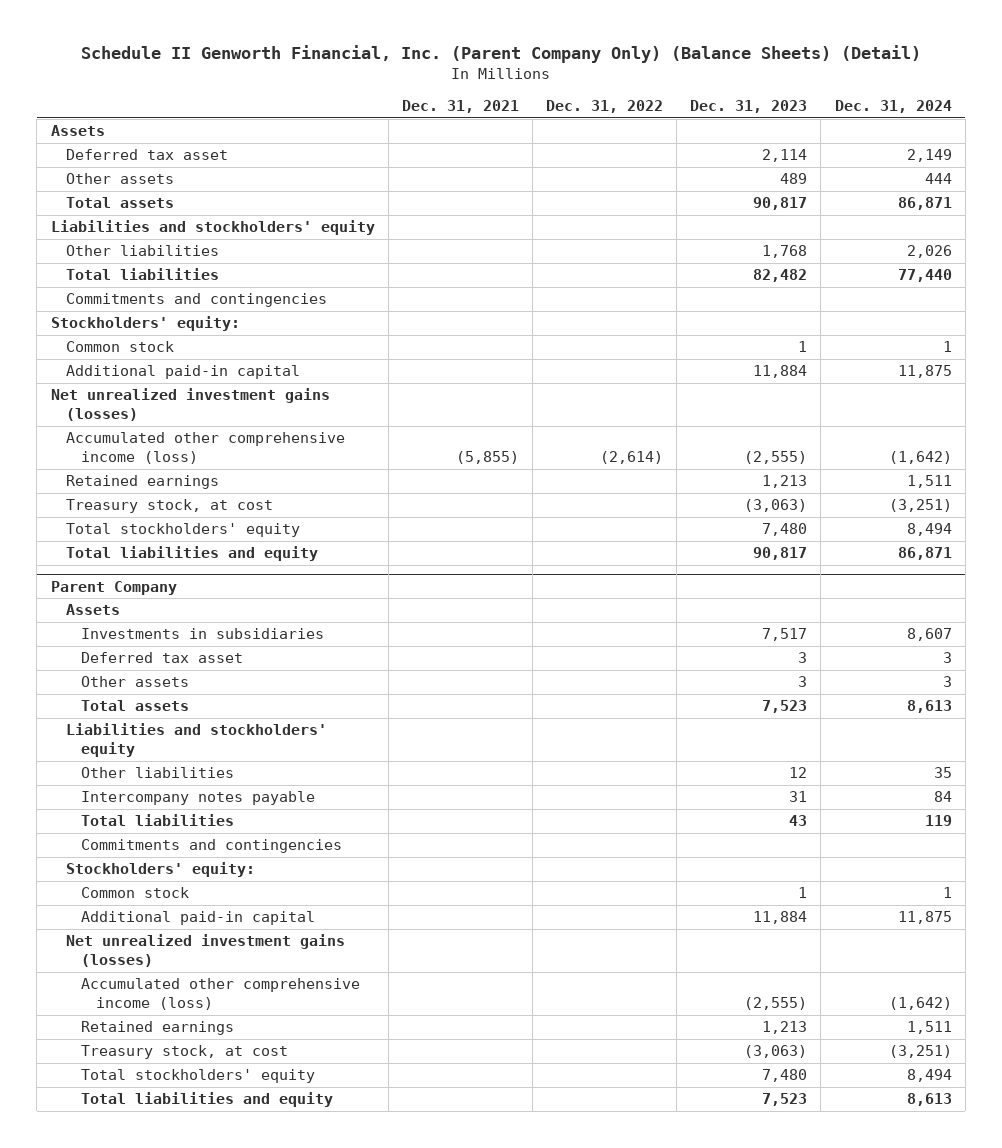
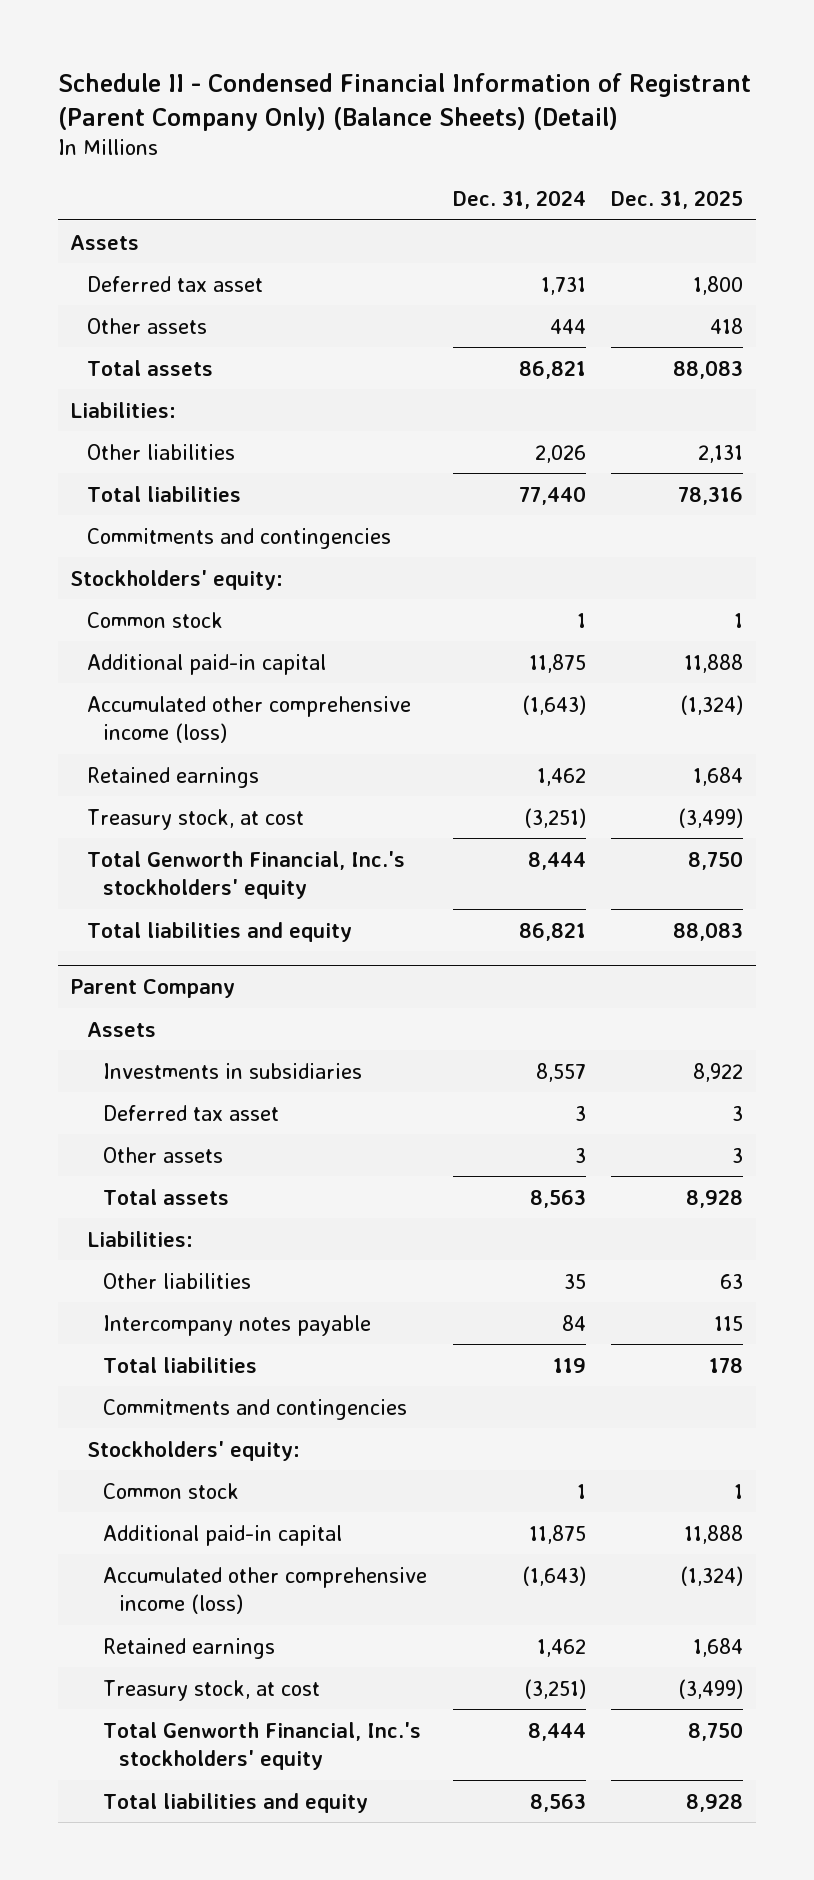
[81,45,922,64] Schedule II Genworth Financial, Inc. (Parent Company Only) (Balance Sheets) (Detail) -> [57,72,751,131] Schedule II - Condensed Financial Information of Registrant (Parent Company Only) (Balance Sheets) (Detail)
[401,99,519,113] Dec. 31, 2021 -> none
[546,99,664,113] Dec. 31, 2022 -> none
[690,99,808,113] Dec. 31, 2023 -> none
none -> [611,189,744,209] Dec. 31, 2025
[906,149,952,163] 2,149 -> [540,276,586,295] 1,731
[50,220,375,236] Liabilities and stockholders' equity -> none
[897,197,952,211] 86,871 -> [518,360,586,379] 86,821
none -> [70,401,177,418] Liabilities:
[50,388,330,421] Net unrealized investment gains (losses) -> none
[888,450,952,464] (1,642) -> [521,694,586,715] (1,643)
[906,475,952,489] 1,511 -> [536,767,586,786] 1,462
[65,523,300,538] Total stockholders' equity -> [86,850,405,899] Total Genworth Financial, Inc.'s stockholders' equity
[906,523,952,537] 8,494 -> [527,851,586,870] 8,444
[897,547,952,561] 86,871 -> [518,922,586,941] 86,821
[906,628,952,642] 8,607 -> [535,1062,586,1082] 8,557
[65,723,327,757] Liabilities and stockholders' equity -> none
[906,700,952,714] 8,613 -> [529,1189,586,1208] 8,563
none -> [86,1230,193,1247] Liabilities:
[65,934,345,967] Net unrealized investment gains (losses) -> none
[888,996,952,1010] (1,642) -> [521,1565,586,1586] (1,643)
[906,1021,952,1035] 1,511 -> [536,1638,586,1657] 1,462
[80,1069,315,1084] Total stockholders' equity -> [103,1721,422,1770] Total Genworth Financial, Inc.'s stockholders' equity
[906,1069,952,1083] 8,494 -> [527,1722,586,1741] 8,444
[906,1093,952,1107] 8,613 -> [529,1793,586,1812] 8,563

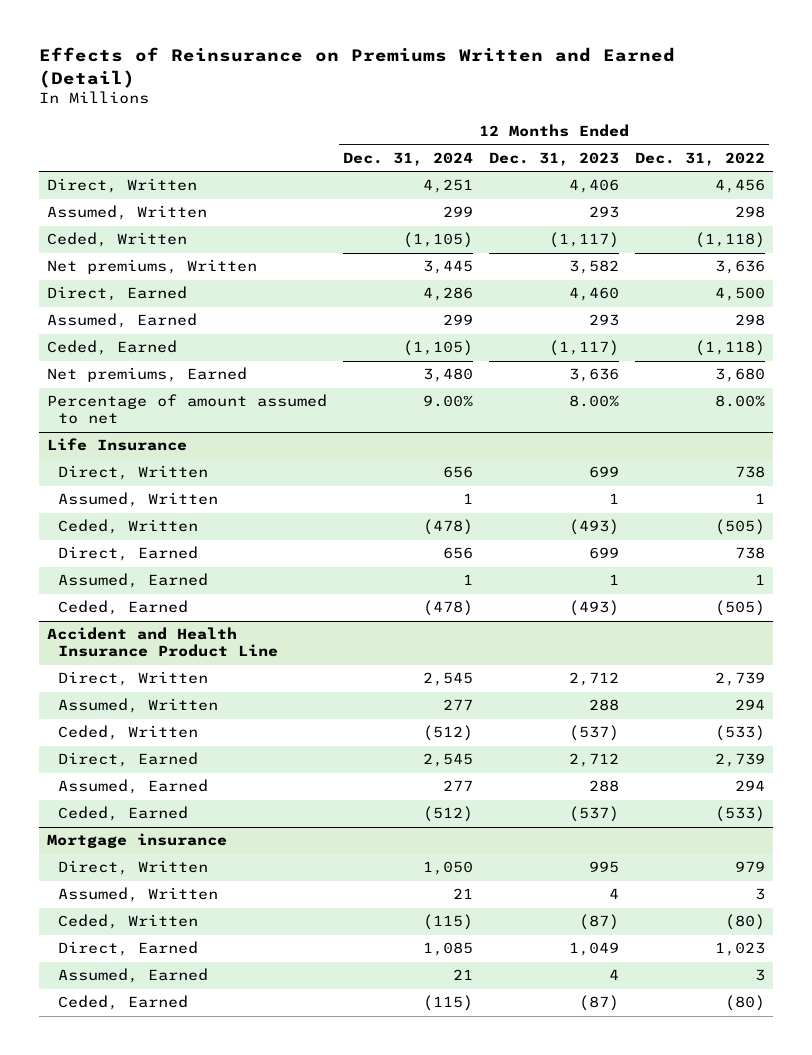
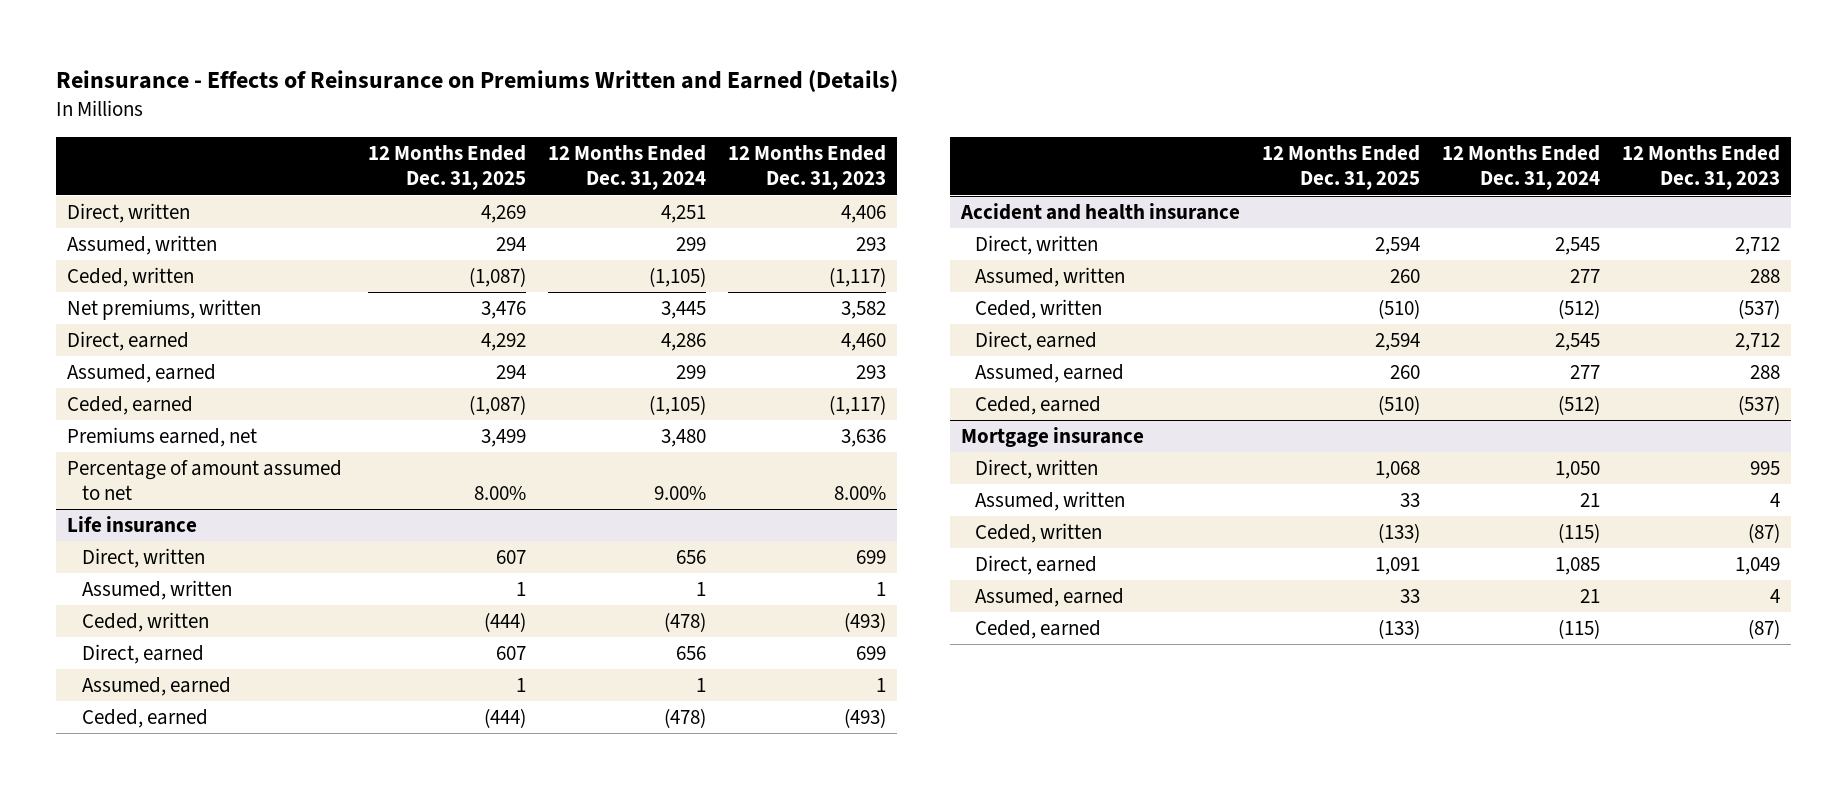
[38,47,675,88] Effects of Reinsurance on Premiums Written and Earned (Detail) -> [55,70,898,93] Reinsurance - Effects of Reinsurance on Premiums Written and Earned (Details)
[634,151,765,166] Dec. 31, 2022 -> none
none -> [368,145,527,191] 12 Months Ended Dec. 31, 2025
[46,178,197,194] Direct, Written -> [66,203,190,224] Direct, written
[46,205,207,221] Assumed, Written -> [66,235,217,256] Assumed, written
[46,232,187,248] Ceded, Written -> [66,267,194,288] Ceded, written
[46,259,257,275] Net premiums, Written -> [66,299,261,321] Net premiums, written
[46,286,187,302] Direct, Earned -> [66,331,189,352] Direct, earned
[46,313,197,329] Assumed, Earned -> [66,364,216,384] Assumed, earned
[46,340,177,356] Ceded, Earned -> [66,396,193,416] Ceded, earned
[46,367,247,383] Net premiums, Earned -> [66,427,257,448] Premiums earned, net
[46,438,187,452] Life Insurance -> [66,516,197,534] Life insurance
[58,465,209,481] Direct, Written -> [81,548,205,569] Direct, written
[58,492,219,508] Assumed, Written -> [81,580,232,601] Assumed, written
[58,519,199,535] Ceded, Written -> [81,612,209,633] Ceded, written
[58,546,199,562] Direct, Earned -> [81,644,204,665] Direct, earned
[58,573,209,589] Assumed, Earned -> [81,677,231,697] Assumed, earned
[58,600,189,616] Ceded, Earned -> [81,709,208,729] Ceded, earned
[46,627,279,658] Accident and Health Insurance Product Line -> [959,203,1240,221] Accident and health insurance
[58,671,209,687] Direct, Written -> [975,235,1099,256] Direct, written
[58,698,219,714] Assumed, Written -> [975,267,1126,288] Assumed, written
[58,725,199,741] Ceded, Written -> [975,299,1103,320] Ceded, written
[58,752,199,768] Direct, Earned -> [975,331,1098,352] Direct, earned
[58,779,209,795] Assumed, Earned -> [975,364,1125,384] Assumed, earned
[58,806,189,822] Ceded, Earned -> [975,396,1102,416] Ceded, earned
[58,860,209,876] Direct, Written -> [975,459,1099,480] Direct, written
[58,887,219,903] Assumed, Written -> [975,491,1126,512] Assumed, written
[58,914,199,930] Ceded, Written -> [975,523,1103,544] Ceded, written
[58,941,199,957] Direct, Earned -> [975,555,1098,576] Direct, earned
[58,968,209,984] Assumed, Earned -> [975,588,1125,608] Assumed, earned
[58,995,189,1011] Ceded, Earned -> [975,620,1102,640] Ceded, earned

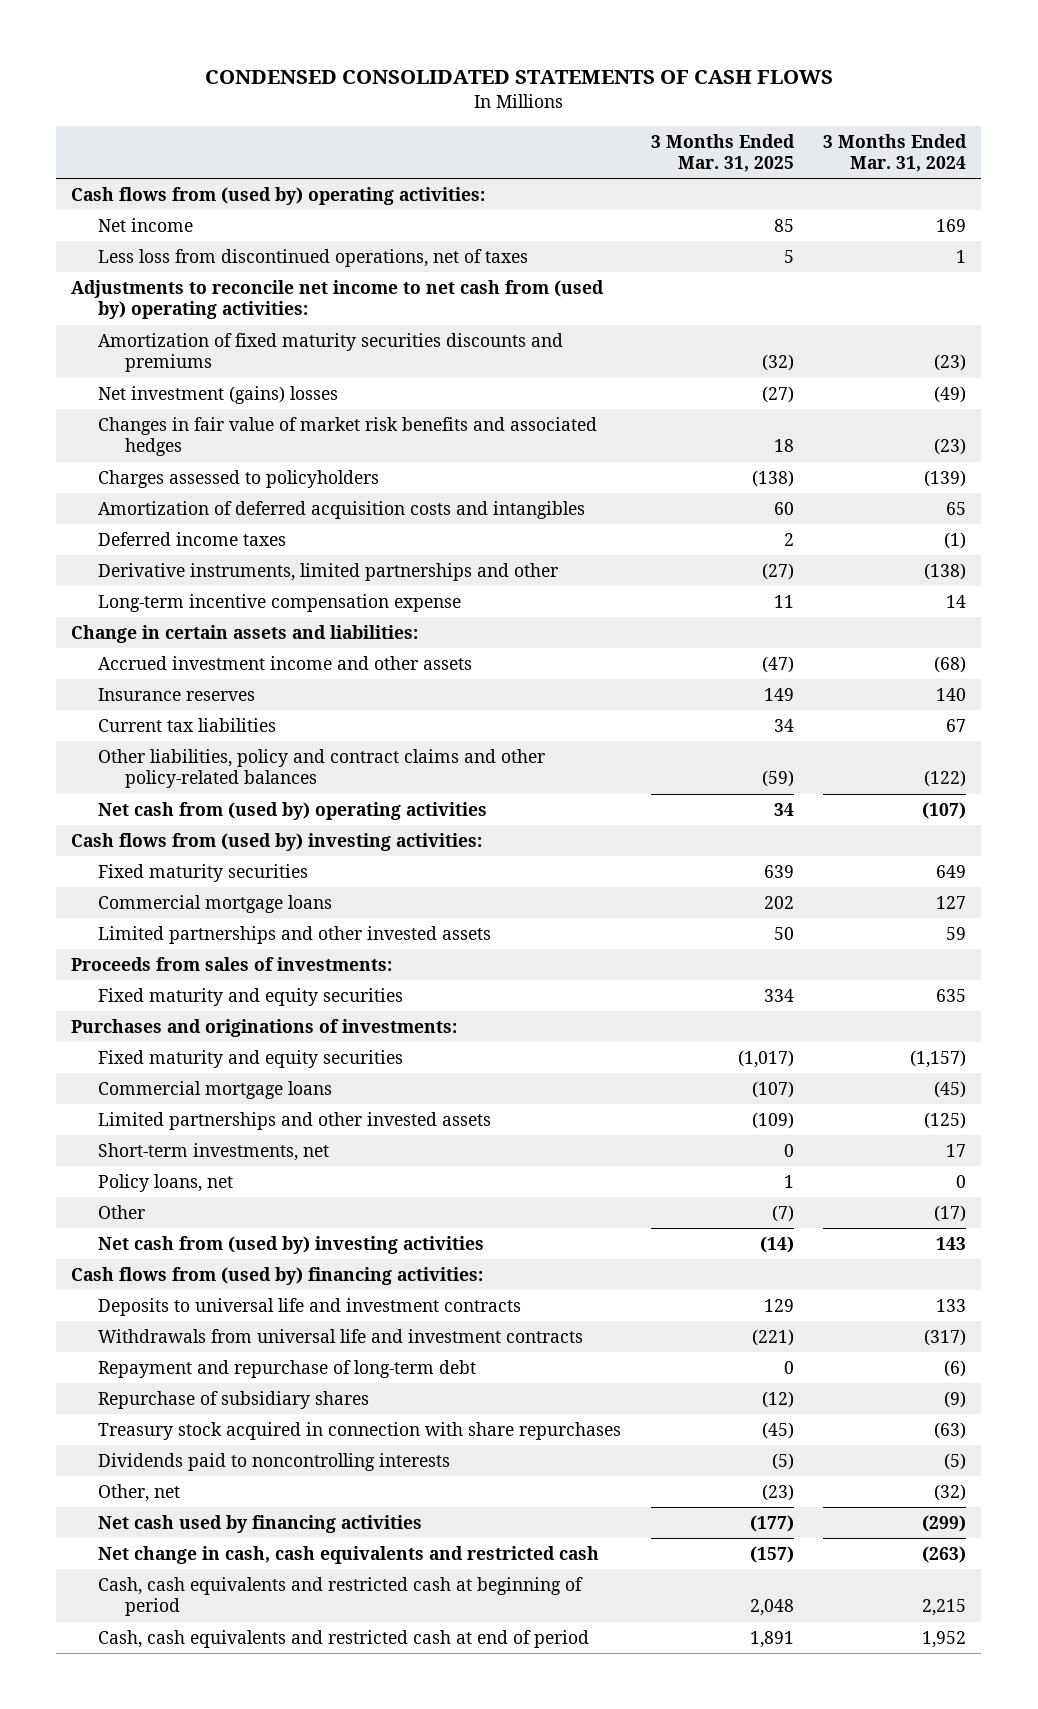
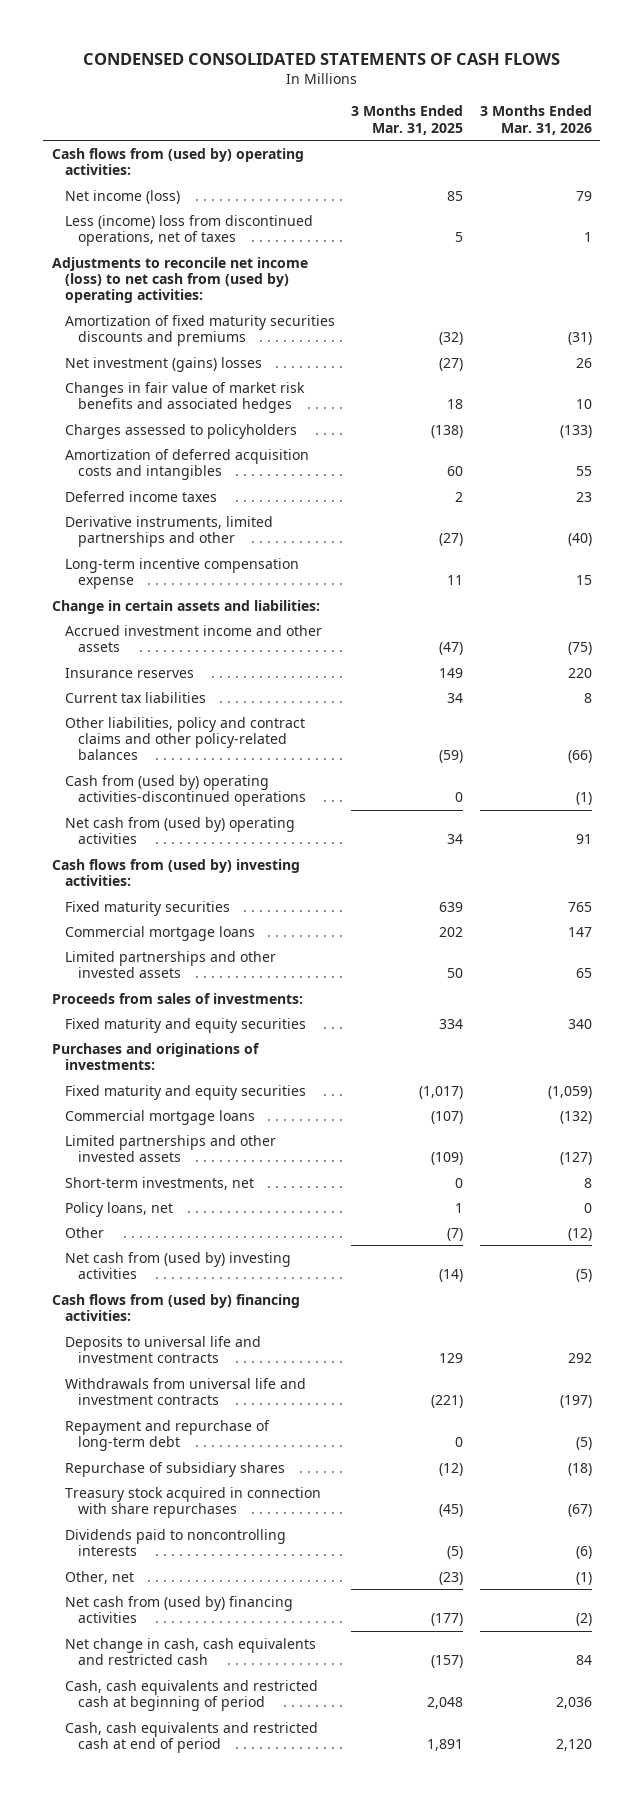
[823,133,968,172] 3 Months Ended Mar. 31, 2024 -> none
none -> [480,105,593,135] 3 Months Ended Mar. 31, 2026
[98,218,194,233] Net income -> [64,189,180,204] Net income (loss)
[98,249,529,268] Less loss from discontinued operations, net of taxes -> [64,214,313,247] Less (income) loss from discontinued operations, net of taxes
[71,280,605,320] Adjustments to reconcile net income to net cash from (used by) operating activities: -> [51,256,308,304] Adjustments to reconcile net income (loss) to net cash from (used by) operating activities:
none -> [64,774,307,807] Cash from (used by) operating activities-discontinued operations
[98,1515,423,1534] Net cash used by financing activities -> [64,1595,293,1624] Net cash from (used by) financing activities

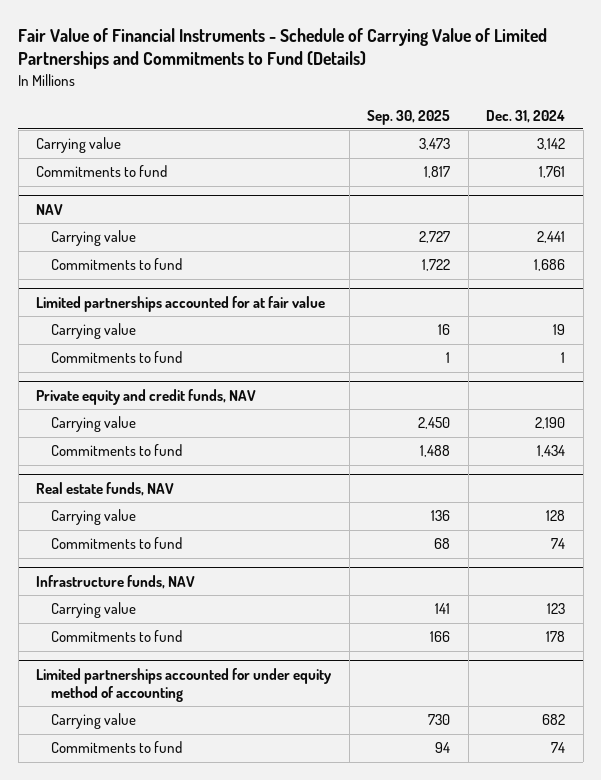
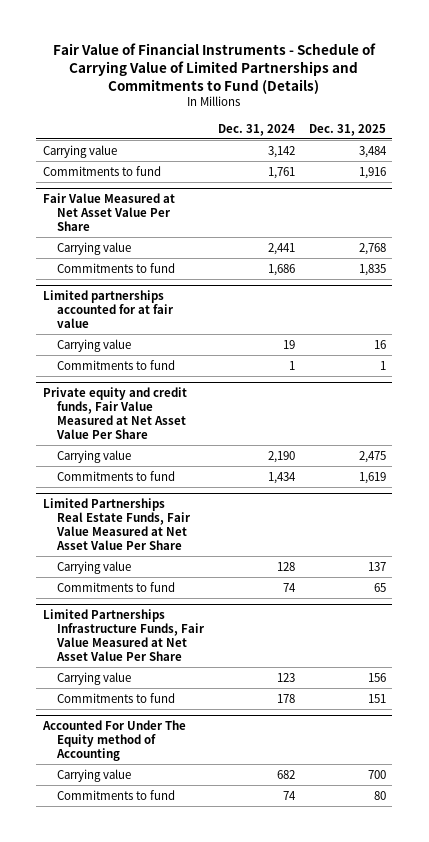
[367,109,451,125] Sep. 30, 2025 -> none
none -> [308,123,386,136] Dec. 31, 2025
[36,203,64,215] NAV -> [43,193,176,231] Fair Value Measured at Net Asset Value Per Share
[36,388,257,405] Private equity and credit funds, NAV -> none
none -> [43,387,188,439] Private equity and credit funds, Fair Value Measured at Net Asset Value Per Share
[36,481,175,496] Real estate funds, NAV -> none
none -> [43,498,192,550] Limited Partnerships Real Estate Funds, Fair Value Measured at Net Asset Value Per Share
[36,574,196,589] Infrastructure funds, NAV -> none
none -> [43,609,206,661] Limited Partnerships Infrastructure Funds, Fair Value Measured at Net Asset Value Per Share
[36,667,333,702] Limited partnerships accounted for under equity method of accounting -> [42,720,187,761] Accounted For Under The Equity method of Accounting

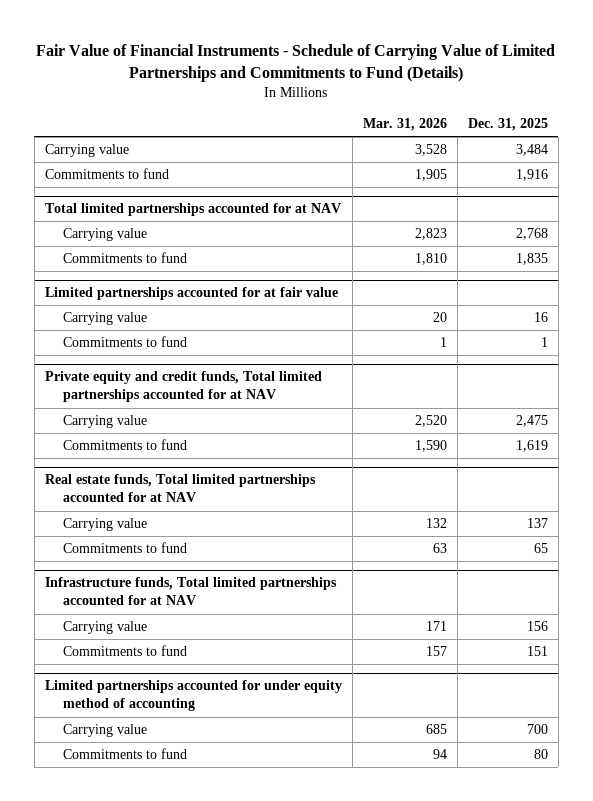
[217,123,295,136] Dec. 31, 2024 -> none
none -> [362,118,447,132] Mar. 31, 2026
[43,193,176,231] Fair Value Measured at Net Asset Value Per Share -> [44,203,341,217] Total limited partnerships accounted for at NAV
[43,387,188,439] Private equity and credit funds, Fair Value Measured at Net Asset Value Per Share -> none
none -> [44,371,322,403] Private equity and credit funds, Total limited partnerships accounted for at NAV
[43,498,192,550] Limited Partnerships Real Estate Funds, Fair Value Measured at Net Asset Value Per Share -> none
none -> [44,474,316,503] Real estate funds, Total limited partnerships accounted for at NAV
[43,609,206,661] Limited Partnerships Infrastructure Funds, Fair Value Measured at Net Asset Value Per Share -> none
none -> [44,577,337,606] Infrastructure funds, Total limited partnerships accounted for at NAV
[42,720,187,761] Accounted For Under The Equity method of Accounting -> [44,680,342,712] Limited partnerships accounted for under equity method of accounting

